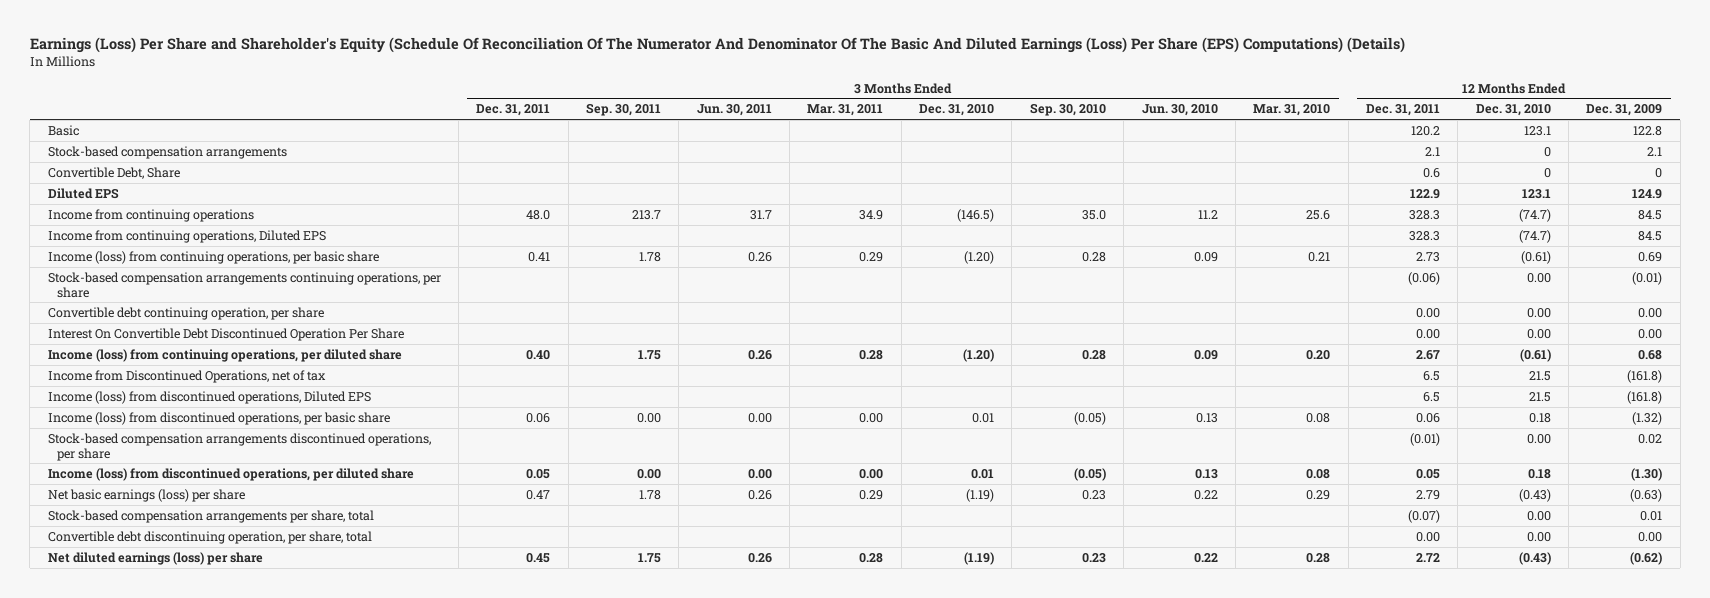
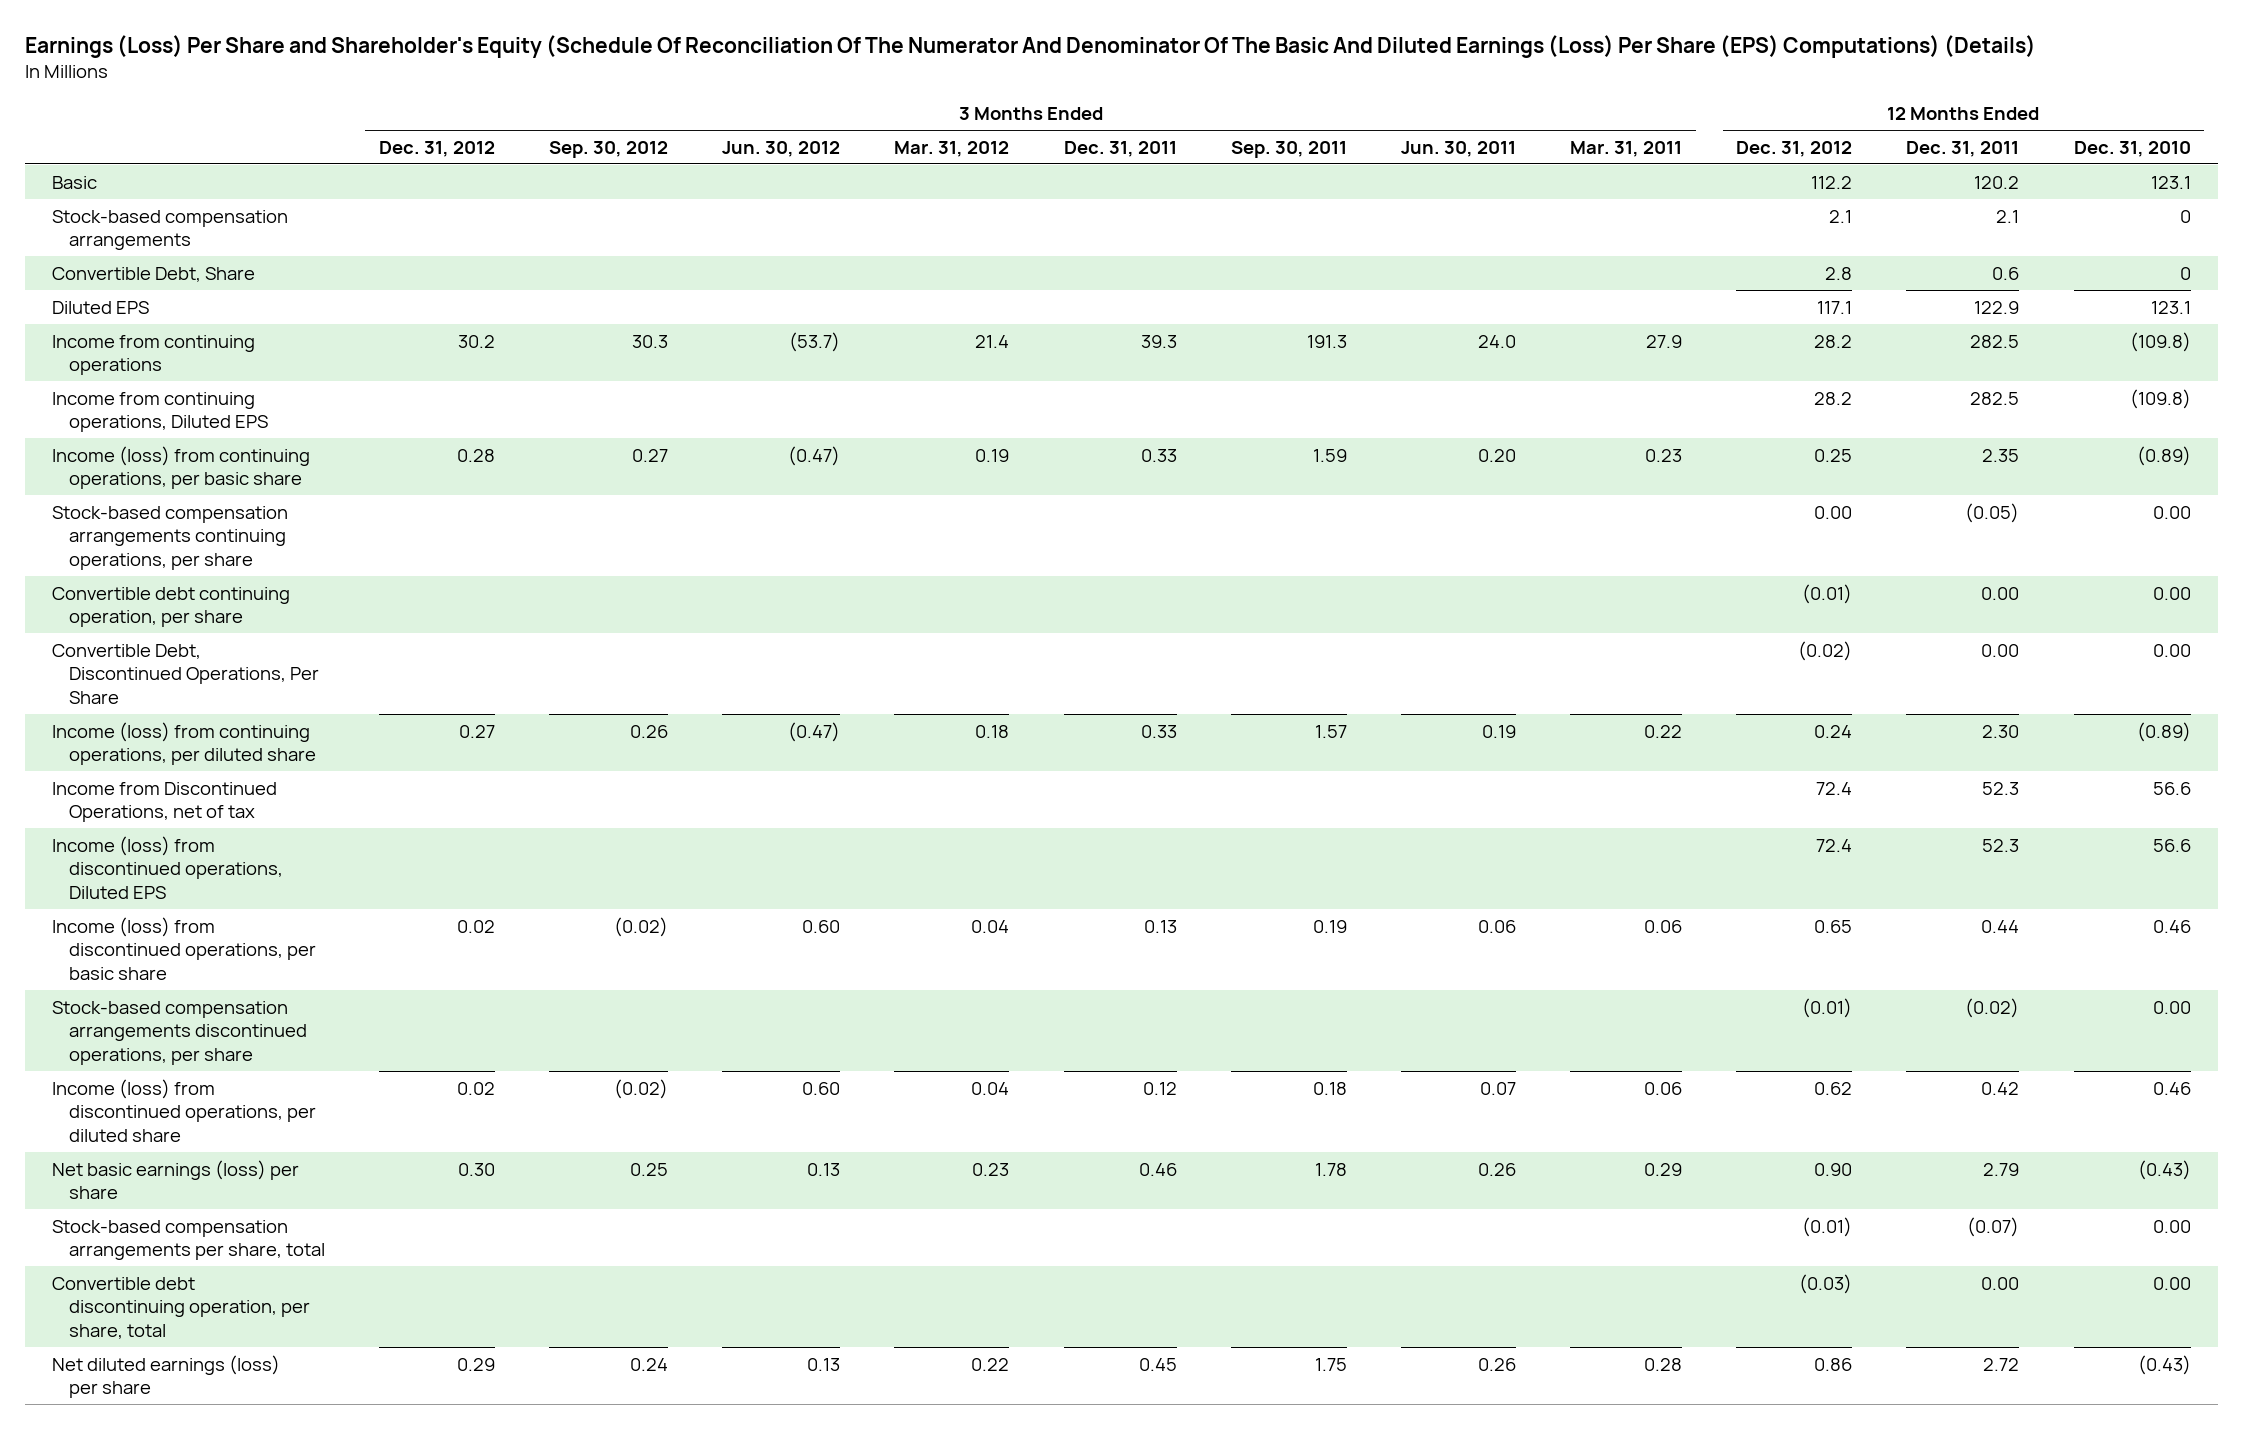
[919,104,995,117] Dec. 31, 2010 -> none
[1029,103,1106,117] Sep. 30, 2010 -> none
[1141,104,1218,117] Jun. 30, 2010 -> none
[1253,104,1331,117] Mar. 31, 2010 -> none
[1586,104,1663,117] Dec. 31, 2009 -> none
none -> [378,140,495,157] Dec. 31, 2012
none -> [549,140,669,158] Sep. 30, 2012
none -> [722,140,841,157] Jun. 30, 2012
none -> [894,140,1010,157] Mar. 31, 2012
none -> [1736,140,1853,157] Dec. 31, 2012
[526,209,551,220] 48.0 -> [1140,334,1177,348] 39.3
[631,209,661,220] 213.7 -> [1306,334,1347,348] 191.3
[749,209,772,220] 31.7 -> [1477,334,1516,348] 24.0
[859,209,884,220] 34.9 -> [1646,334,1683,348] 27.9
[1408,209,1440,220] 328.3 -> [1970,334,2020,348] 282.5
[1518,208,1551,222] (74.7) -> [2129,331,2191,352] (109.8)
[1408,230,1440,241] 328.3 -> [1970,391,2020,405] 282.5
[1518,229,1551,243] (74.7) -> [2129,388,2191,409] (109.8)
[528,251,551,262] 0.41 -> [1140,448,1177,462] 0.33
[638,251,661,262] 1.78 -> [1312,448,1347,462] 1.59
[747,251,772,262] 0.26 -> [1477,448,1516,462] 0.20
[859,251,884,262] 0.29 -> [1645,448,1683,462] 0.23
[1415,251,1440,262] 2.73 -> [1982,448,2020,462] 2.35
[1520,250,1551,264] (0.61) -> [2136,445,2191,466] (0.89)
[1407,271,1440,285] (0.06) -> [1965,502,2020,523] (0.05)
[47,327,404,341] Interest On Convertible Debt Discontinued Operation Per Share -> [51,643,319,704] Convertible Debt, Discontinued Operations, Per Share
[526,349,551,360] 0.40 -> [1140,724,1177,738] 0.33
[637,349,661,360] 1.75 -> [1314,724,1347,738] 1.57
[747,349,772,360] 0.26 -> [1481,724,1516,738] 0.19
[859,349,884,360] 0.28 -> [1644,724,1683,738] 0.22
[1415,349,1440,360] 2.67 -> [1982,724,2020,738] 2.30
[1519,348,1551,362] (0.61) -> [2136,721,2191,742] (0.89)
[1422,370,1440,381] 6.5 -> [1982,781,2020,795] 52.3
[1528,370,1551,381] 21.5 -> [2152,781,2191,795] 56.6
[1422,391,1440,402] 6.5 -> [1982,838,2020,852] 52.3
[1528,391,1551,402] 21.5 -> [2152,838,2191,852] 56.6
[526,412,551,423] 0.06 -> [1143,919,1177,933] 0.13
[636,412,661,423] 0.00 -> [1312,919,1347,933] 0.19
[747,412,772,423] 0.00 -> [1477,919,1516,933] 0.06
[859,412,884,423] 0.00 -> [1644,919,1683,933] 0.06
[1415,412,1440,423] 0.06 -> [1981,919,2020,933] 0.44
[1528,412,1551,423] 0.18 -> [2152,919,2191,933] 0.46
[1409,432,1440,446] (0.01) -> [1965,997,2020,1018] (0.02)
[526,468,551,479] 0.05 -> [1142,1081,1177,1095] 0.12
[636,468,661,479] 0.00 -> [1312,1081,1347,1095] 0.18
[747,468,772,479] 0.00 -> [1479,1081,1516,1095] 0.07
[859,468,884,479] 0.00 -> [1644,1081,1683,1095] 0.06
[1415,468,1440,479] 0.05 -> [1981,1081,2020,1095] 0.42
[1527,468,1551,479] 0.18 -> [2152,1081,2191,1095] 0.46
[526,489,551,500] 0.47 -> [1138,1162,1177,1176] 0.46

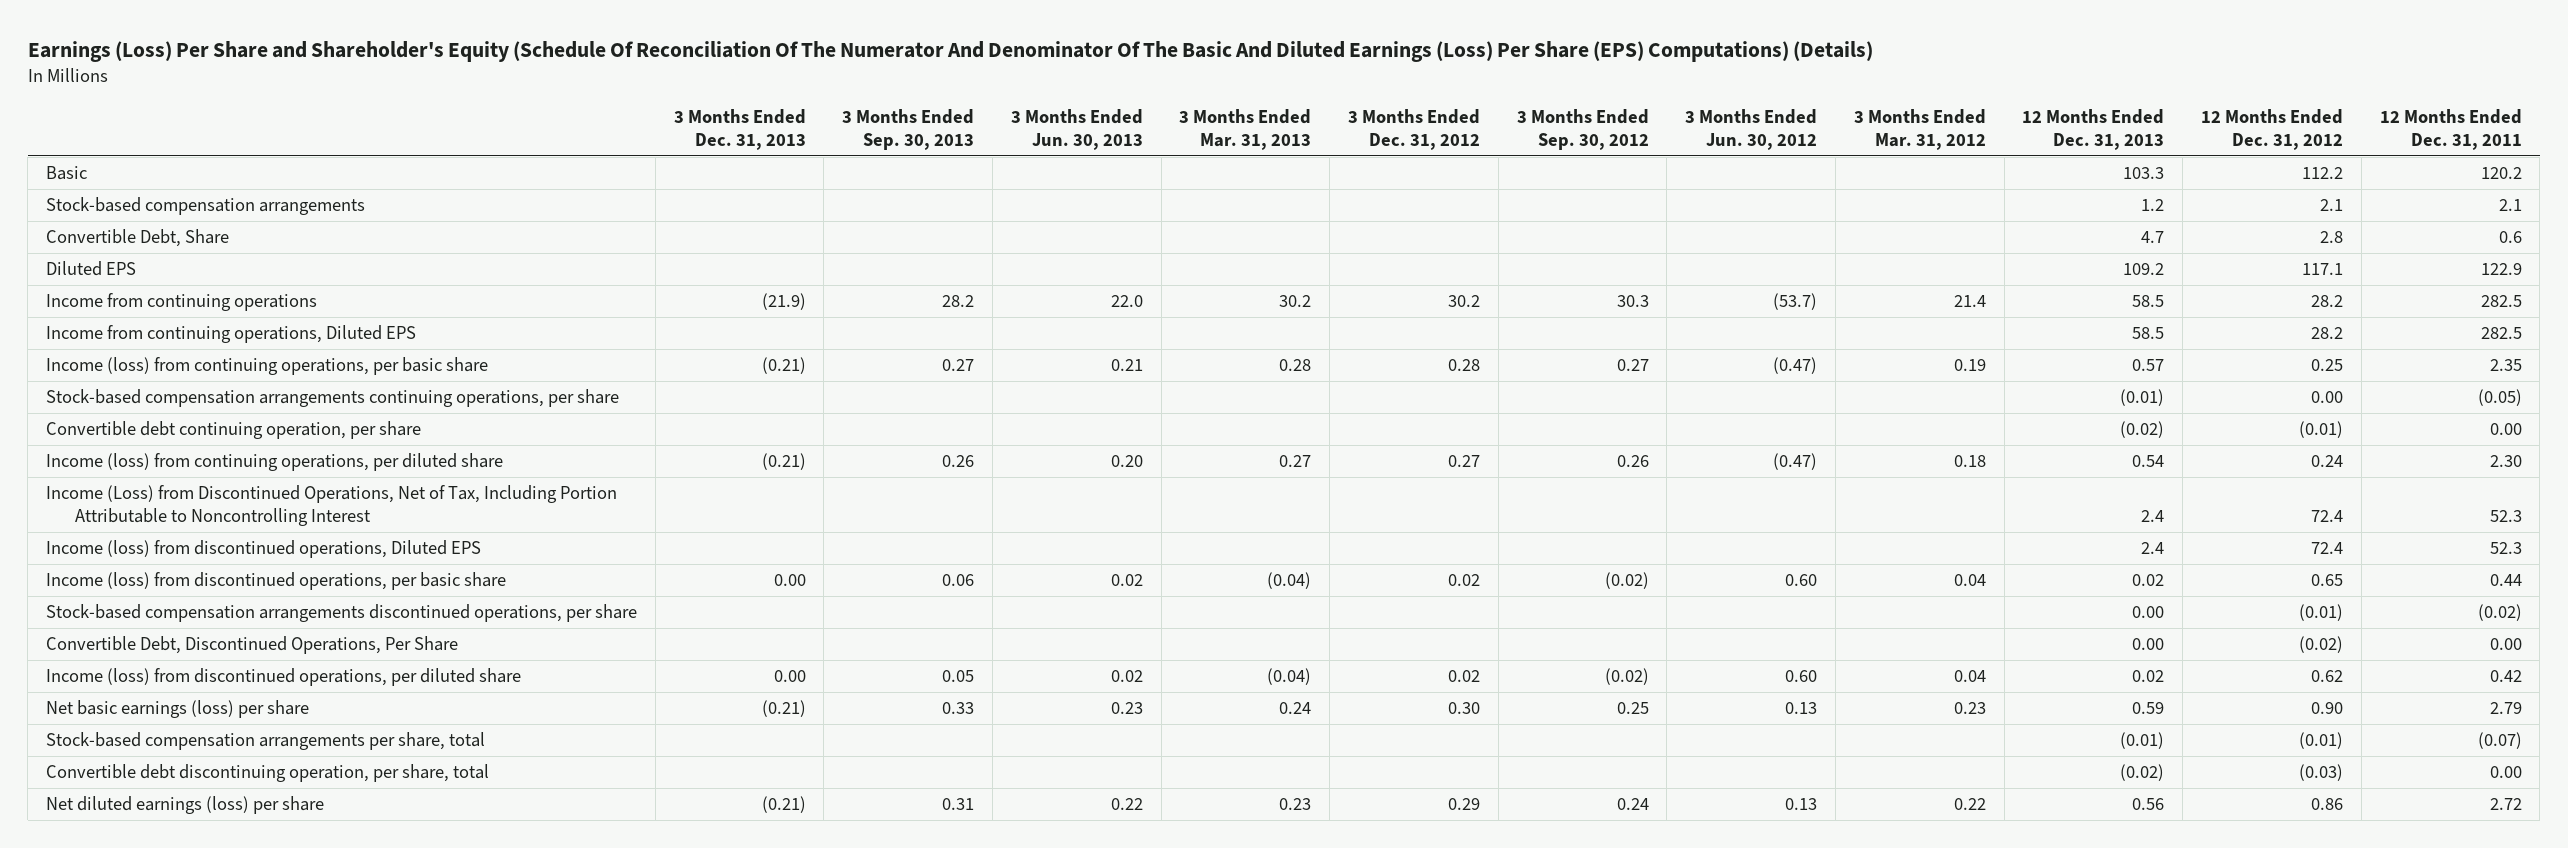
[1063,140,1177,157] Dec. 31, 2011 -> none
[1230,140,1347,158] Sep. 30, 2011 -> none
[1400,140,1516,157] Jun. 30, 2011 -> none
[1570,140,1683,157] Mar. 31, 2011 -> none
[2073,140,2191,157] Dec. 31, 2010 -> none
none -> [673,109,806,150] 3 Months Ended Dec. 31, 2013
none -> [842,109,975,150] 3 Months Ended Sep. 30, 2013
none -> [1010,109,1143,150] 3 Months Ended Jun. 30, 2013
none -> [1179,109,1312,150] 3 Months Ended Mar. 31, 2013
none -> [2022,109,2165,150] 12 Months Ended Dec. 31, 2013
[51,781,277,823] Income from Discontinued Operations, net of tax -> [46,485,618,526] Income (Loss) from Discontinued Operations, Net of Tax, Including Portion Attributable to Noncontrolling Interest
[51,643,319,704] Convertible Debt, Discontinued Operations, Per Share -> [46,636,459,655] Convertible Debt, Discontinued Operations, Per Share

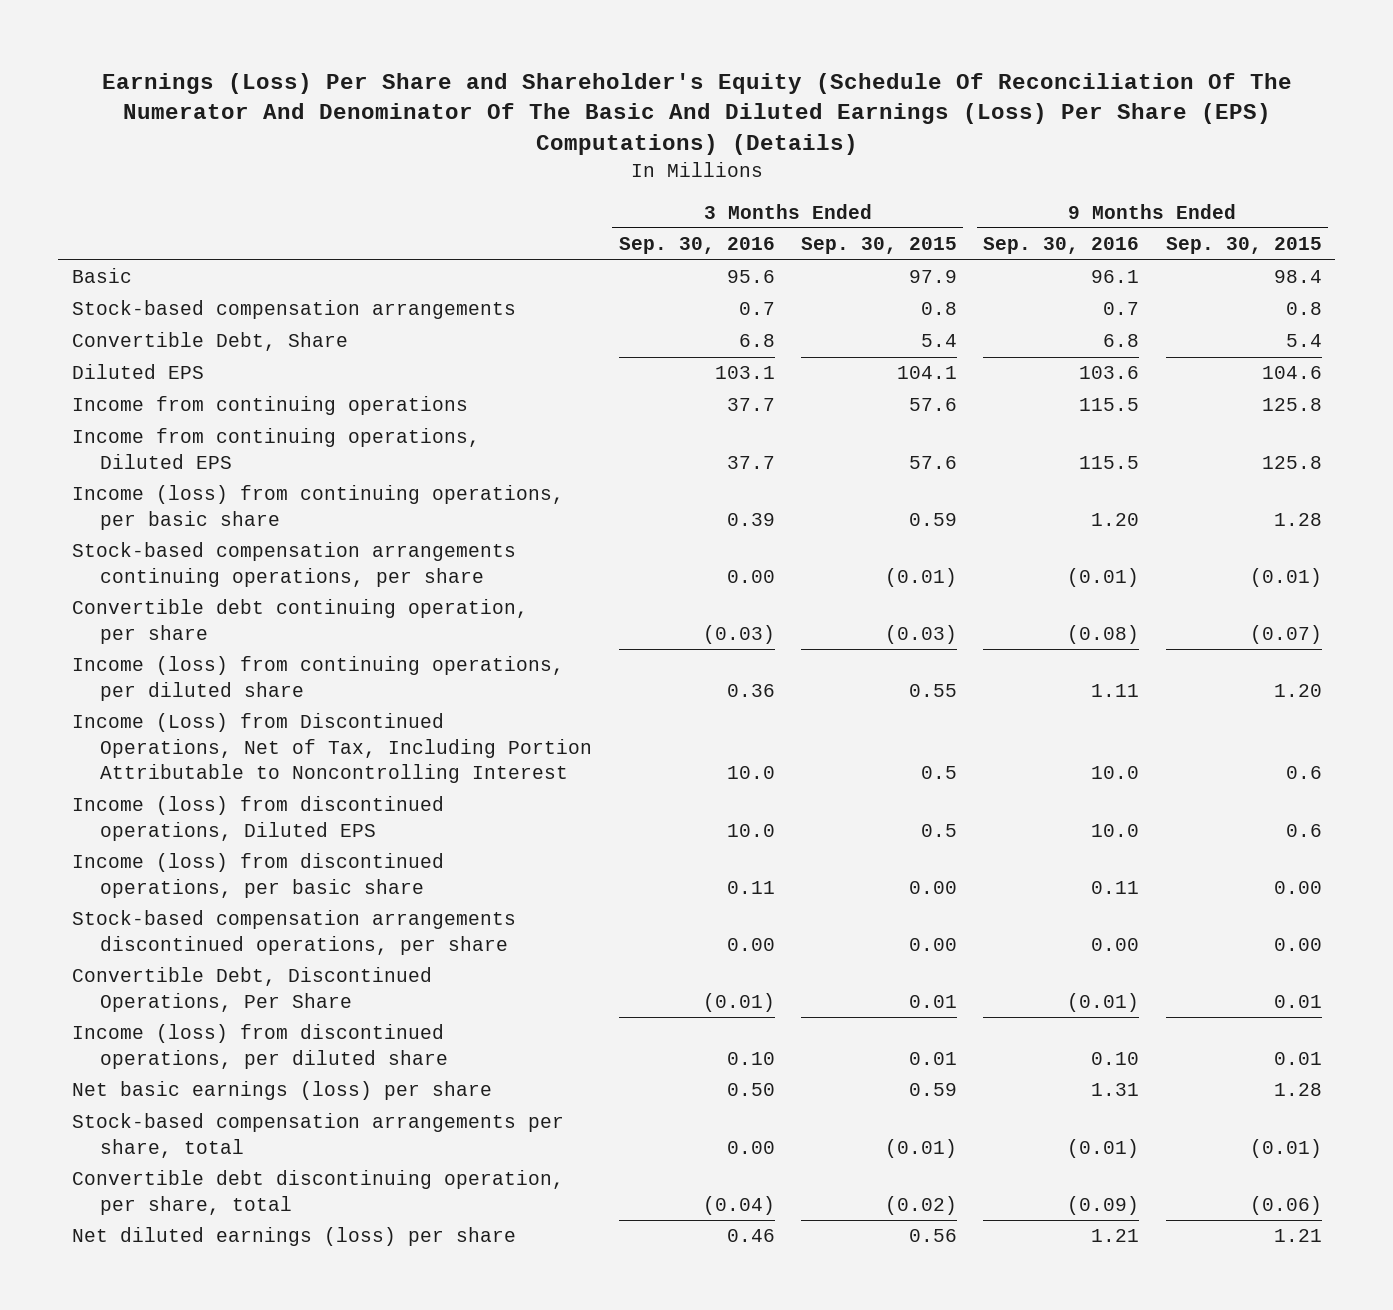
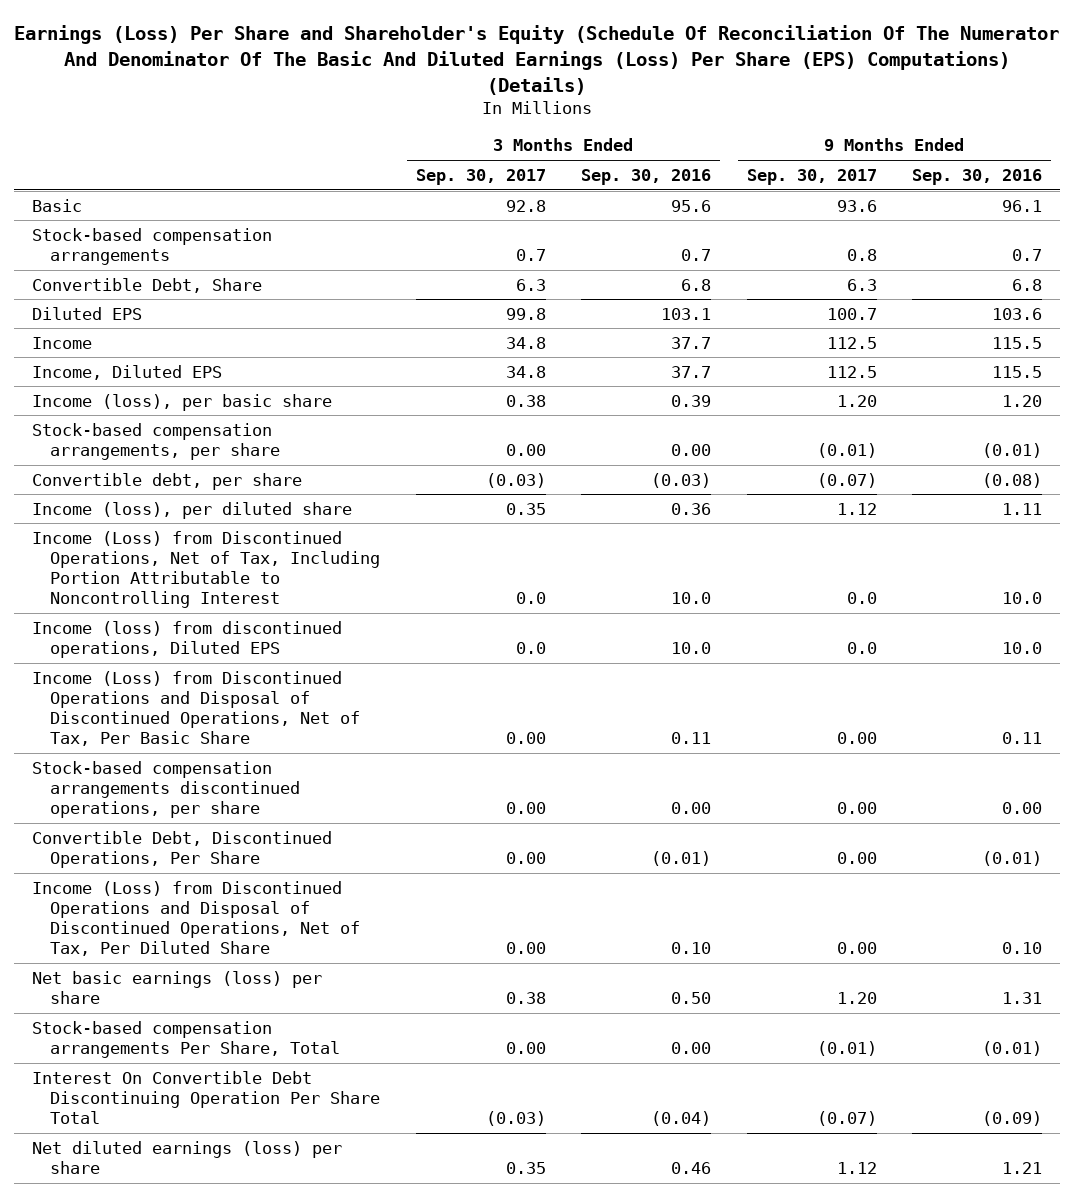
[800,237,957,255] Sep. 30, 2015 -> none
[1165,237,1322,255] Sep. 30, 2015 -> none
none -> [415,168,546,185] Sep. 30, 2017
none -> [746,168,877,185] Sep. 30, 2017
[71,396,468,416] Income from continuing operations -> [31,336,92,349] Income
[71,428,480,469] Income from continuing operations, Diluted EPS -> [31,364,222,380] Income, Diluted EPS
[71,485,564,530] Income (loss) from continuing operations, per basic share -> [31,393,332,411] Income (loss), per basic share
[71,542,516,587] Stock-based compensation arrangements continuing operations, per share -> [31,422,281,460] Stock-based compensation arrangements, per share
[71,599,528,644] Convertible debt continuing operation, per share -> [31,472,302,490] Convertible debt, per share
[71,656,564,701] Income (loss) from continuing operations, per diluted share -> [31,501,352,519] Income (loss), per diluted share
[71,853,444,898] Income (loss) from discontinued operations, per basic share -> [31,670,361,747] Income (Loss) from Discontinued Operations and Disposal of Discontinued Operations, Net of Tax, Per Basic Share
[71,1024,449,1069] Income (loss) from discontinued operations, per diluted share -> [31,880,361,957] Income (Loss) from Discontinued Operations and Disposal of Discontinued Operations, Net of Tax, Per Diluted Share
[71,1113,564,1158] Stock-based compensation arrangements per share, total -> [31,1020,341,1058] Stock-based compensation arrangements Per Share, Total
[71,1170,564,1215] Convertible debt discontinuing operation, per share, total -> [31,1070,381,1124] Interest On Convertible Debt Discontinuing Operation Per Share Total

